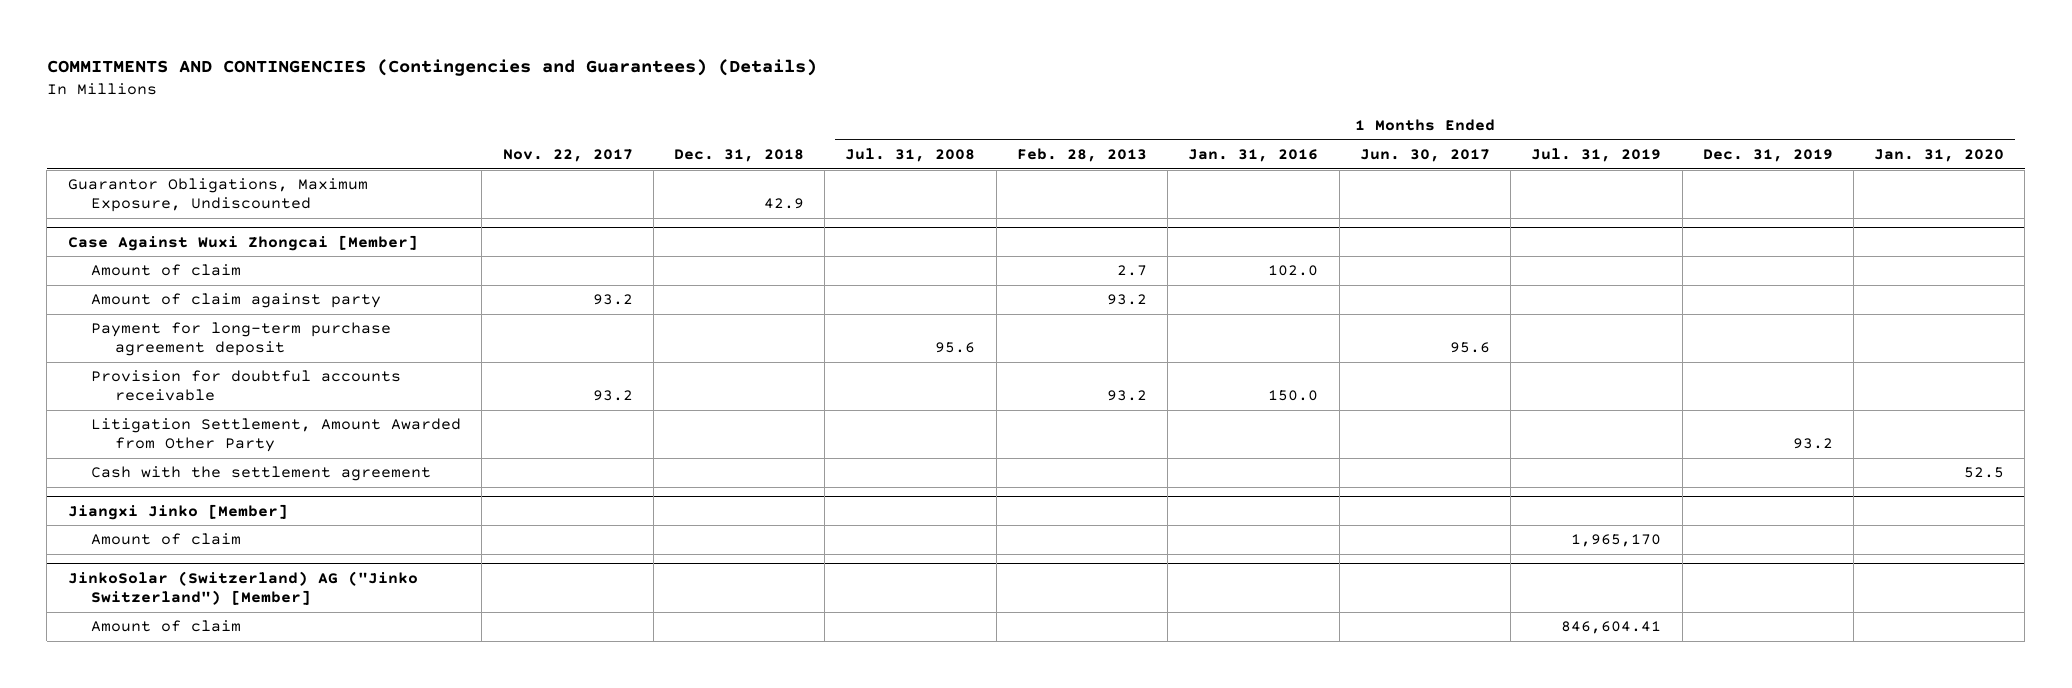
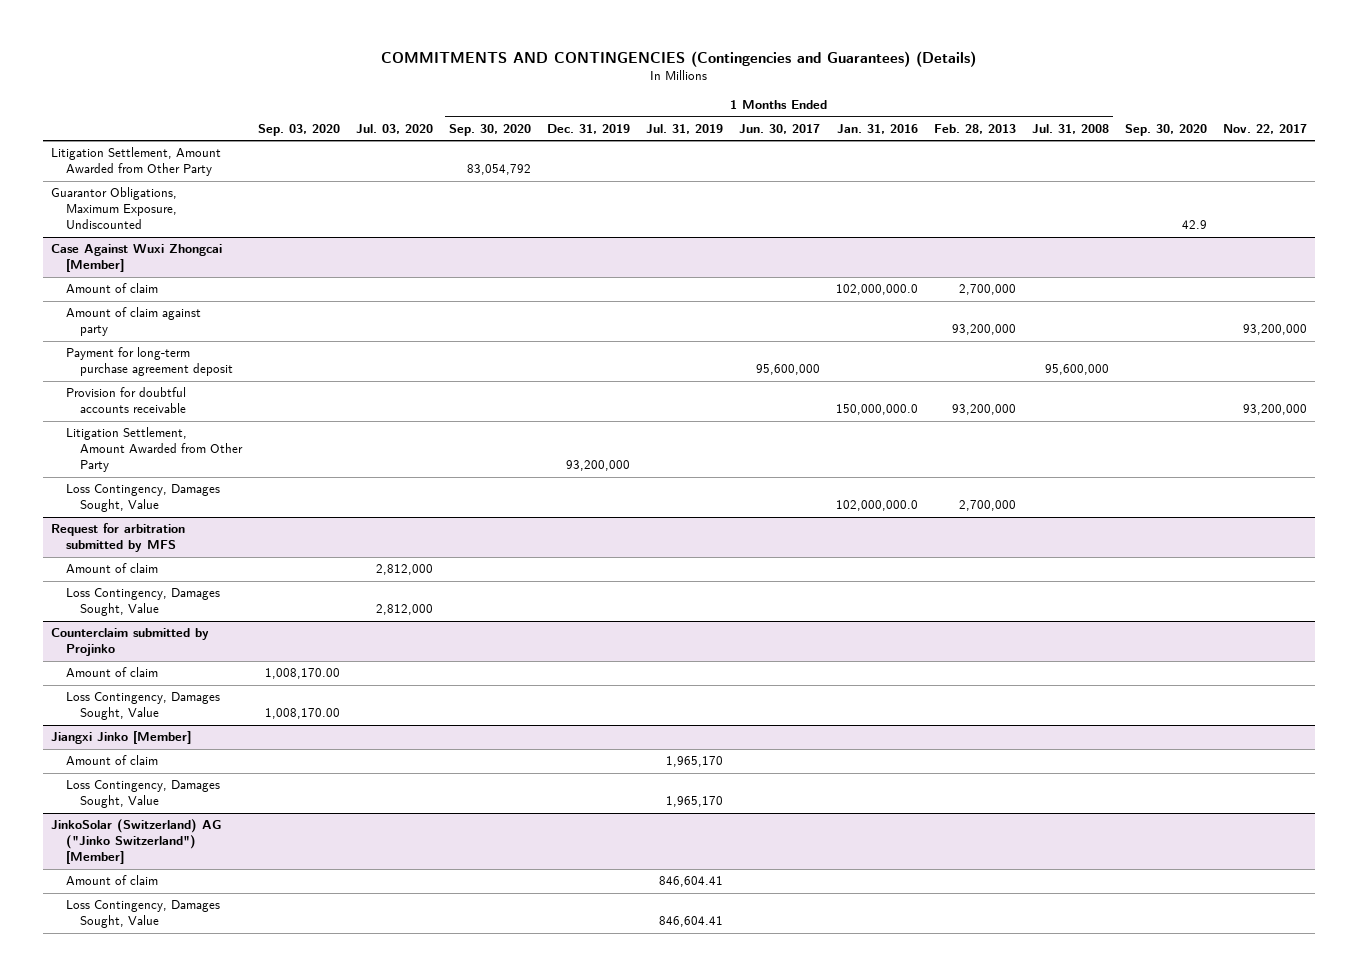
[674,148,805,162] Dec. 31, 2018 -> none
[1874,148,2005,162] Jan. 31, 2020 -> none
none -> [258,123,341,136] Sep. 03, 2020
none -> [356,123,434,134] Jul. 03, 2020
none -> [449,123,532,136] Sep. 30, 2020
none -> [1125,123,1208,136] Sep. 30, 2020
none -> [50,147,221,177] Litigation Settlement, Amount Awarded from Other Party
[91,466,432,482] Cash with the settlement agreement -> none
[1116,265,1147,277] 2.7 -> [959,284,1017,296] 2,700,000
[1268,265,1319,277] 102.0 -> [836,284,919,296] 102,000,000.0
[592,294,633,306] 93.2 -> [1243,324,1308,336] 93,200,000
[1106,294,1147,306] 93.2 -> [952,324,1017,336] 93,200,000
[935,342,976,354] 95.6 -> [1045,364,1110,376] 95,600,000
[1449,342,1490,354] 95.6 -> [756,364,821,376] 95,600,000
[592,390,633,402] 93.2 -> [1243,404,1308,416] 93,200,000
[1106,390,1147,402] 93.2 -> [952,404,1017,416] 93,200,000
[1268,390,1319,402] 150.0 -> [836,404,919,416] 150,000,000.0
[1792,438,1833,450] 93.2 -> [566,459,631,471] 93,200,000
none -> [65,484,220,513] Loss Contingency, Damages Sought, Value
none -> [50,523,185,553] Request for arbitration submitted by MFS
none -> [65,563,158,574] Amount of claim
none -> [65,588,220,617] Loss Contingency, Damages Sought, Value
none -> [50,628,209,657] Counterclaim submitted by Projinko
none -> [65,667,158,678] Amount of claim
none -> [65,692,220,721] Loss Contingency, Damages Sought, Value
none -> [65,780,220,809] Loss Contingency, Damages Sought, Value
none -> [65,900,220,929] Loss Contingency, Damages Sought, Value

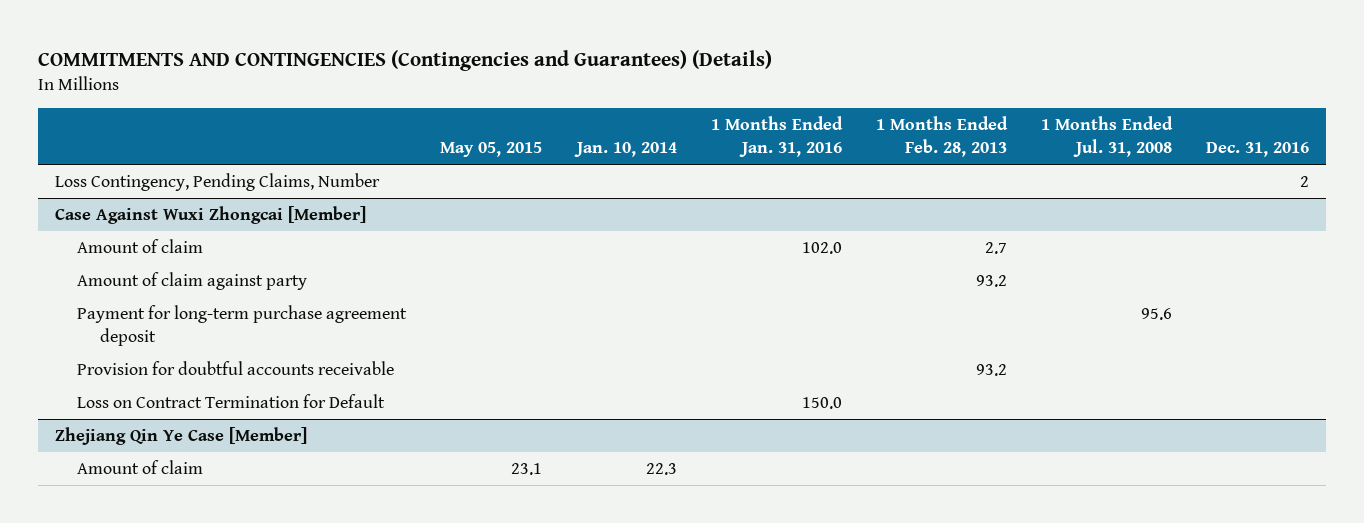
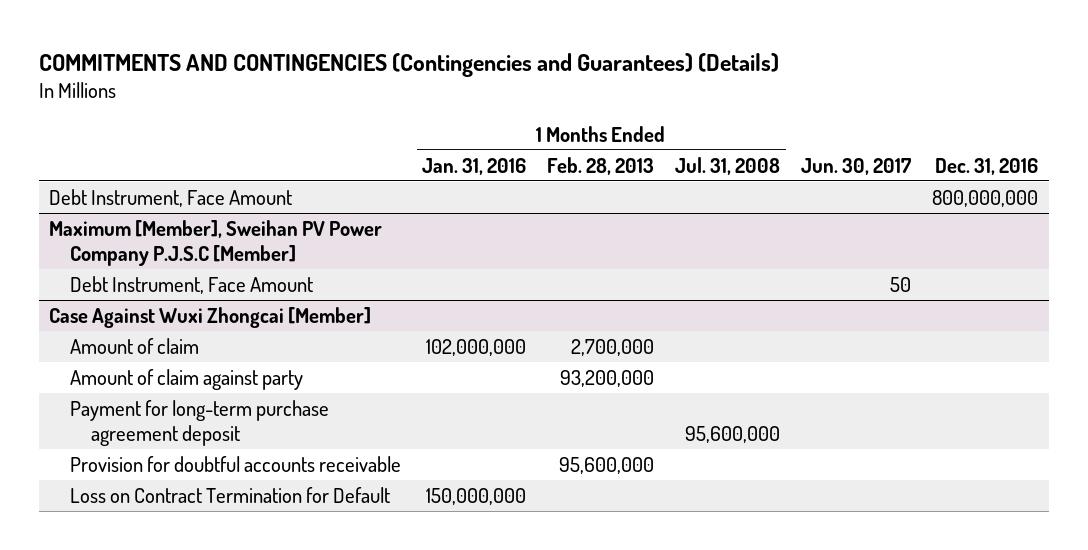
[440,142,543,158] May 05, 2015 -> none
[573,142,677,158] Jan. 10, 2014 -> none
none -> [801,157,912,175] Jun. 30, 2017
[54,173,380,192] Loss Contingency, Pending Claims, Number -> none
none -> [49,188,293,207] Debt Instrument, Face Amount
none -> [49,219,383,267] Maximum [Member], Sweihan PV Power Company P.J.S.C [Member]
none -> [70,275,314,294] Debt Instrument, Face Amount
[54,427,307,446] Zhejiang Qin Ye Case [Member] -> none
[77,460,204,475] Amount of claim -> none
[801,242,842,255] 102.0 -> [426,338,527,356] 102,000,000
[984,242,1007,255] 2.7 -> [571,338,655,356] 2,700,000
[975,275,1007,288] 93.2 -> [560,369,655,387] 93,200,000
[1140,308,1172,321] 95.6 -> [685,426,781,444] 95,600,000
[975,364,1007,377] 93.2 -> [559,456,655,474] 95,600,000
[801,397,842,410] 150.0 -> [426,487,527,505] 150,000,000

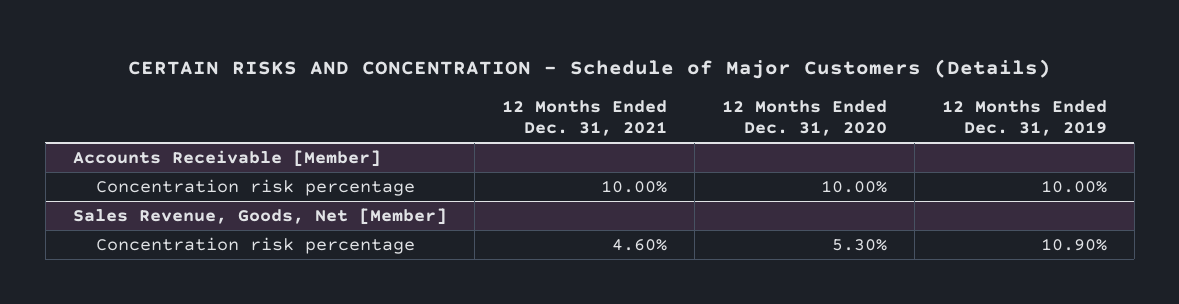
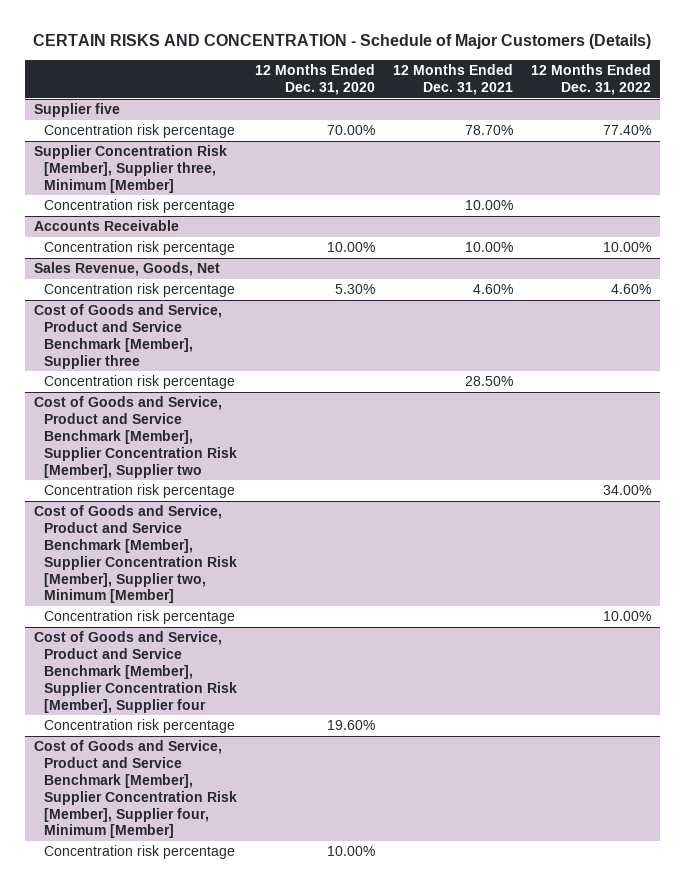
[941,99,1107,137] 12 Months Ended Dec. 31, 2019 -> none
none -> [531,64,652,96] 12 Months Ended Dec. 31, 2022
none -> [33,103,120,118] Supplier five
none -> [43,124,235,139] Concentration risk percentage
none -> [33,145,227,193] Supplier Concentration Risk [Member], Supplier three, Minimum [Member]
none -> [43,199,235,214] Concentration risk percentage
[72,149,381,167] Accounts Receivable [Member] -> [33,220,179,232] Accounts Receivable
[72,207,447,225] Sales Revenue, Goods, Net [Member] -> [33,262,220,277] Sales Revenue, Goods, Net
none -> [33,304,222,369] Cost of Goods and Service, Product and Service Benchmark [Member], Supplier three
none -> [43,375,235,390] Concentration risk percentage
none -> [33,396,237,478] Cost of Goods and Service, Product and Service Benchmark [Member], Supplier Concentration Risk [Member], Supplier two
none -> [43,484,235,499] Concentration risk percentage
none -> [33,505,237,604] Cost of Goods and Service, Product and Service Benchmark [Member], Supplier Concentration Risk [Member], Supplier two, Minimum [Member]
none -> [43,610,235,625] Concentration risk percentage
none -> [33,631,237,713] Cost of Goods and Service, Product and Service Benchmark [Member], Supplier Concentration Risk [Member], Supplier four
none -> [43,719,235,734] Concentration risk percentage
none -> [33,740,237,839] Cost of Goods and Service, Product and Service Benchmark [Member], Supplier Concentration Risk [Member], Supplier four, Minimum [Member]
none -> [43,845,235,860] Concentration risk percentage

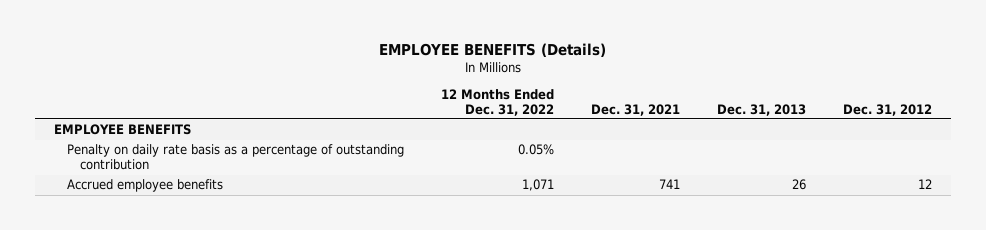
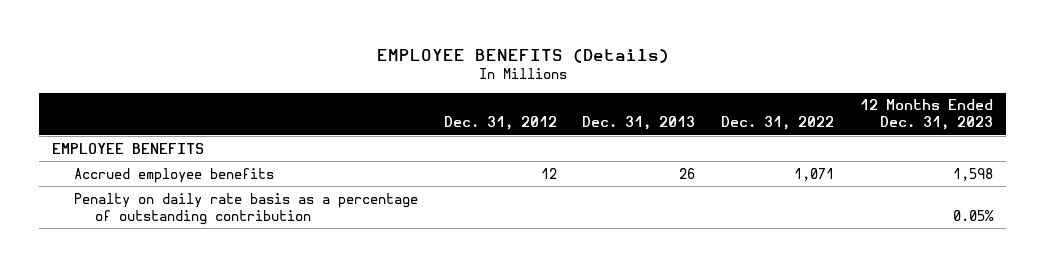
[441,88,555,116] 12 Months Ended Dec. 31, 2022 -> none
[591,103,681,116] Dec. 31, 2021 -> none
none -> [721,116,835,131] Dec. 31, 2022
none -> [860,99,994,131] 12 Months Ended Dec. 31, 2023
[67,144,405,171] Penalty on daily rate basis as a percentage of outstanding contribution -> [73,192,418,225] Penalty on daily rate basis as a percentage of outstanding contribution

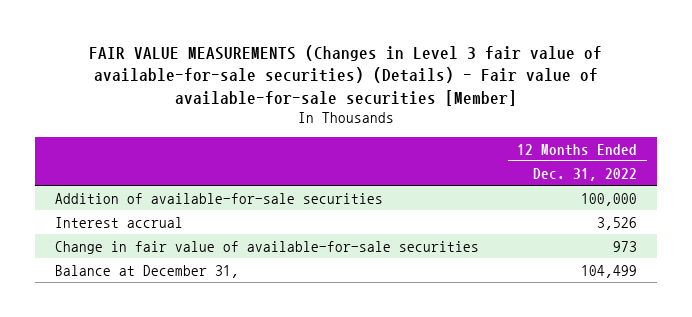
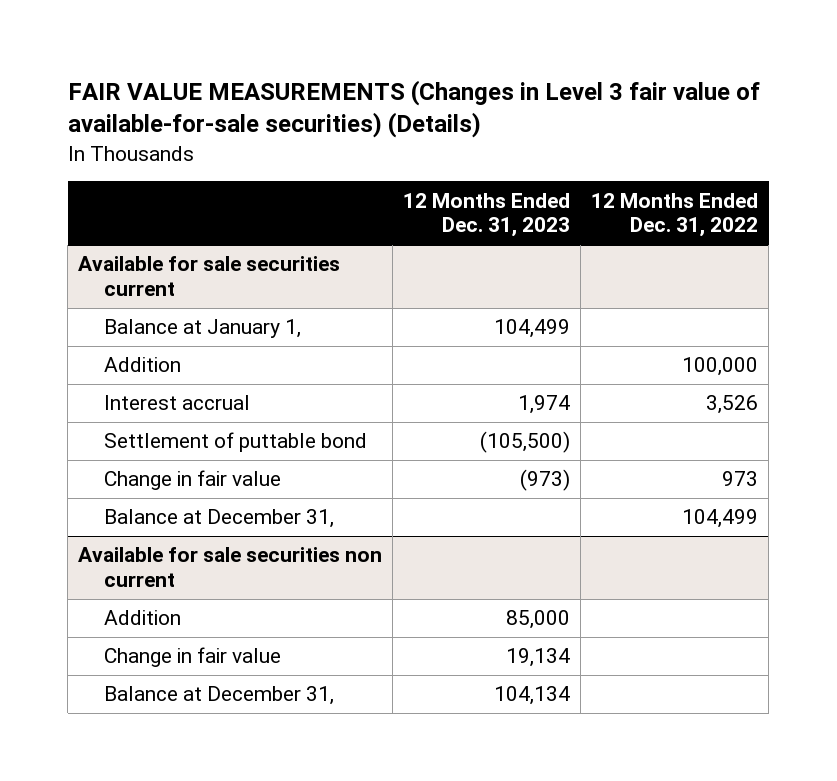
[88,44,602,106] FAIR VALUE MEASUREMENTS (Changes in Level 3 fair value of available-for-sale securities) (Details) - Fair value of available-for-sale securities [Member] -> [67,80,760,139] FAIR VALUE MEASUREMENTS (Changes in Level 3 fair value of available-for-sale securities) (Details)
none -> [403,192,571,238] 12 Months Ended Dec. 31, 2023
none -> [78,256,341,297] Available for sale securities current
none -> [104,319,302,339] Balance at January 1,
[54,192,383,204] Addition of available-for-sale securities -> [104,357,182,373] Addition
none -> [104,432,368,453] Settlement of puttable bond
[54,240,479,254] Change in fair value of available-for-sale securities -> [104,470,282,491] Change in fair value
none -> [78,547,383,588] Available for sale securities non current
none -> [104,610,182,626] Addition
none -> [104,647,282,668] Change in fair value
none -> [104,686,335,706] Balance at December 31,

